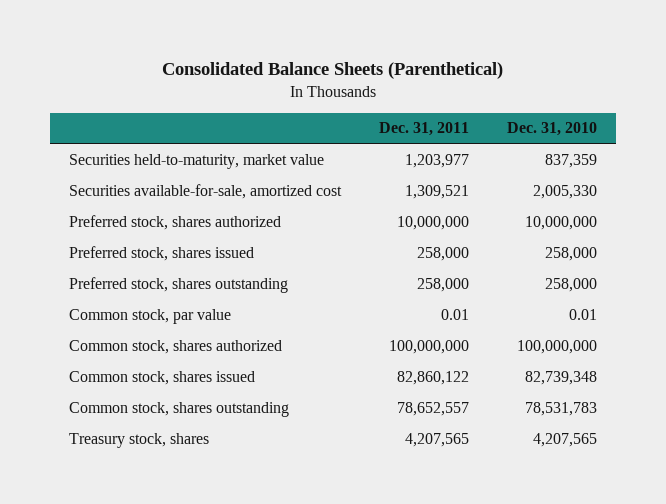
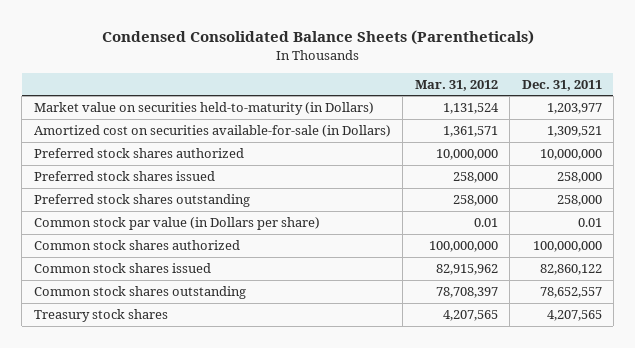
[161,62,503,80] Consolidated Balance Sheets (Parenthetical) -> [101,30,534,46] Condensed Consolidated Balance Sheets (Parentheticals)
[506,122,597,137] Dec. 31, 2010 -> none
none -> [414,79,498,91] Mar. 31, 2012
[69,153,325,169] Securities held-to-maturity, market value -> [33,101,374,115] Market value on securities held-to-maturity (in Dollars)
[69,183,343,199] Securities available-for-sale, amortized cost -> [33,124,391,137] Amortized cost on securities available-for-sale (in Dollars)
[69,214,282,230] Preferred stock, shares authorized -> [33,147,244,158] Preferred stock shares authorized
[69,245,255,261] Preferred stock, shares issued -> [33,170,215,181] Preferred stock shares issued
[69,276,289,293] Preferred stock, shares outstanding -> [33,193,250,207] Preferred stock shares outstanding
[69,308,232,324] Common stock, par value -> [33,216,320,230] Common stock par value (in Dollars per share)
[69,339,283,354] Common stock, shares authorized -> [33,239,240,250] Common stock shares authorized
[69,370,256,385] Common stock, shares issued -> [33,262,211,273] Common stock shares issued
[69,401,290,417] Common stock, shares outstanding -> [33,285,246,299] Common stock shares outstanding
[69,432,210,448] Treasury stock, shares -> [33,308,168,322] Treasury stock shares

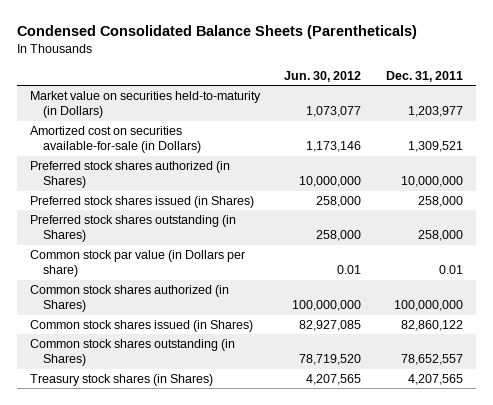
[414,79,498,91] Mar. 31, 2012 -> none
none -> [284,70,362,82] Jun. 30, 2012
[33,147,244,158] Preferred stock shares authorized -> [29,160,230,189] Preferred stock shares authorized (in Shares)
[33,170,215,181] Preferred stock shares issued -> [29,195,254,208] Preferred stock shares issued (in Shares)
[33,193,250,207] Preferred stock shares outstanding -> [29,214,236,243] Preferred stock shares outstanding (in Shares)
[33,239,240,250] Common stock shares authorized -> [29,284,229,313] Common stock shares authorized (in Shares)
[33,262,211,273] Common stock shares issued -> [29,319,253,332] Common stock shares issued (in Shares)
[33,285,246,299] Common stock shares outstanding -> [29,338,235,367] Common stock shares outstanding (in Shares)
[33,308,168,322] Treasury stock shares -> [29,373,213,386] Treasury stock shares (in Shares)

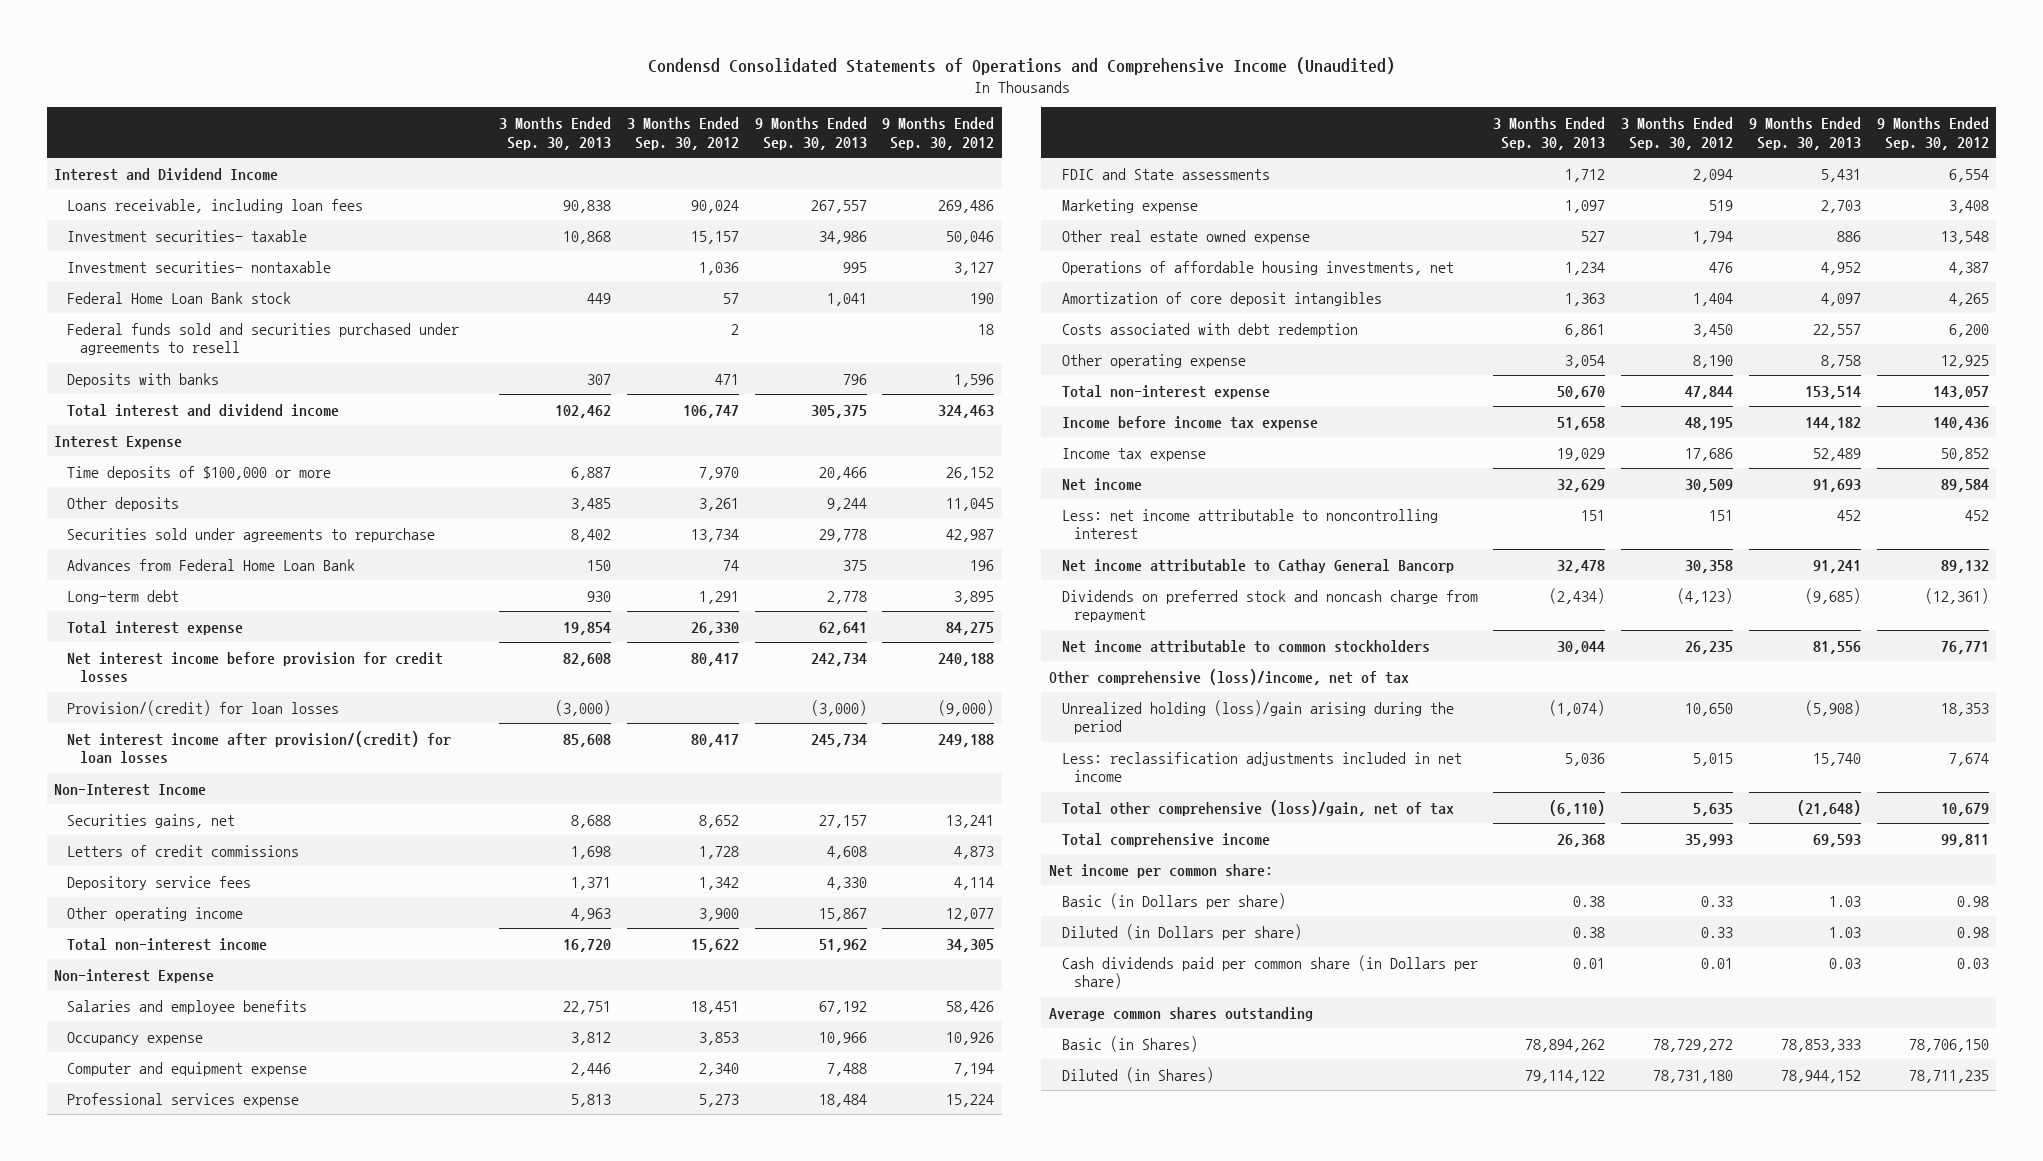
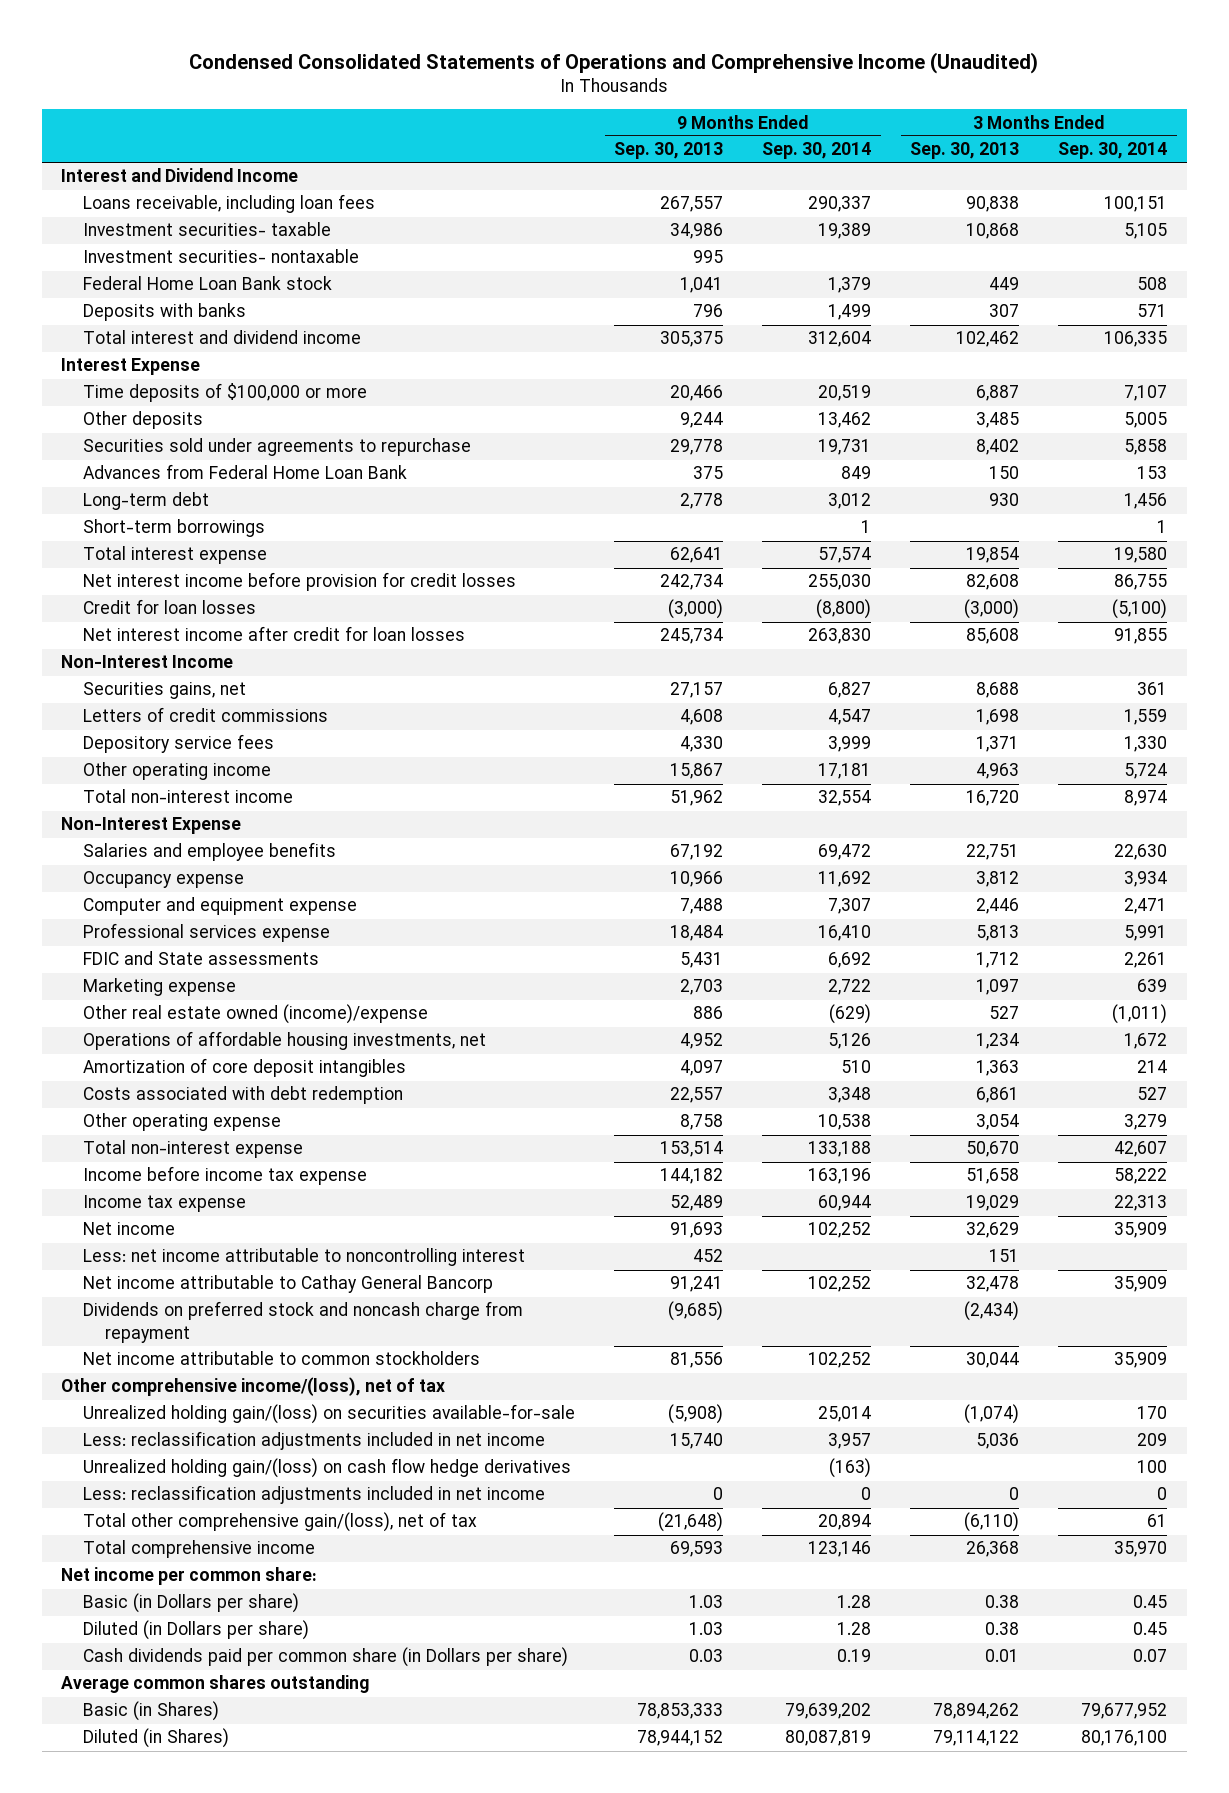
[647,56,1395,75] Condensd Consolidated Statements of Operations and Comprehensive Income (Unaudited) -> [189,51,1039,74] Condensed Consolidated Statements of Operations and Comprehensive Income (Unaudited)
[626,116,739,150] 3 Months Ended Sep. 30, 2012 -> none
[882,116,995,150] 9 Months Ended Sep. 30, 2012 -> none
none -> [762,142,872,160] Sep. 30, 2014
none -> [1058,142,1168,160] Sep. 30, 2014
[67,322,460,356] Federal funds sold and securities purchased under agreements to resell -> none
none -> [83,519,266,538] Short-term borrowings
[67,699,340,716] Provision/(credit) for loan losses -> [83,599,257,615] Credit for loan losses
[67,730,452,764] Net interest income after provision/(credit) for loan losses -> [83,626,466,642] Net interest income after credit for loan losses
[54,968,215,983] Non-interest Expense -> [61,817,242,835] Non-Interest Expense
[1061,229,1310,244] Other real estate owned expense -> [83,1004,429,1025] Other real estate owned (income)/expense
[1048,668,1409,685] Other comprehensive (loss)/income, net of tax -> [61,1377,446,1397] Other comprehensive income/(loss), net of tax
[1061,699,1454,735] Unrealized holding (loss)/gain arising during the period -> [83,1404,576,1425] Unrealized holding gain/(loss) on securities available-for-sale
none -> [83,1458,572,1479] Unrealized holding gain/(loss) on cash flow hedge derivatives
none -> [83,1485,546,1505] Less: reclassification adjustments included in net income
[1061,799,1454,816] Total other comprehensive (loss)/gain, net of tax -> [83,1512,478,1533] Total other comprehensive gain/(loss), net of tax

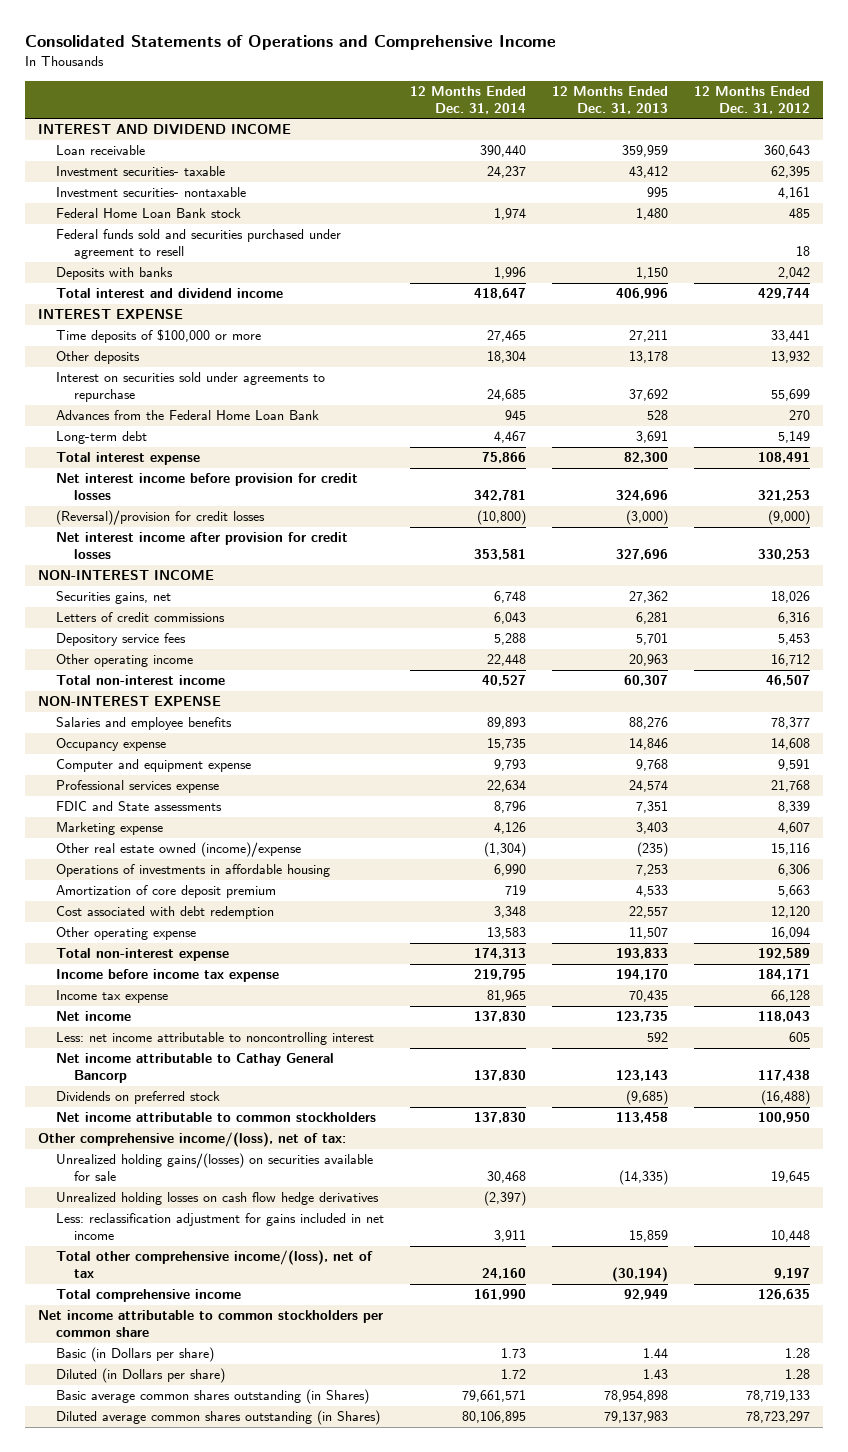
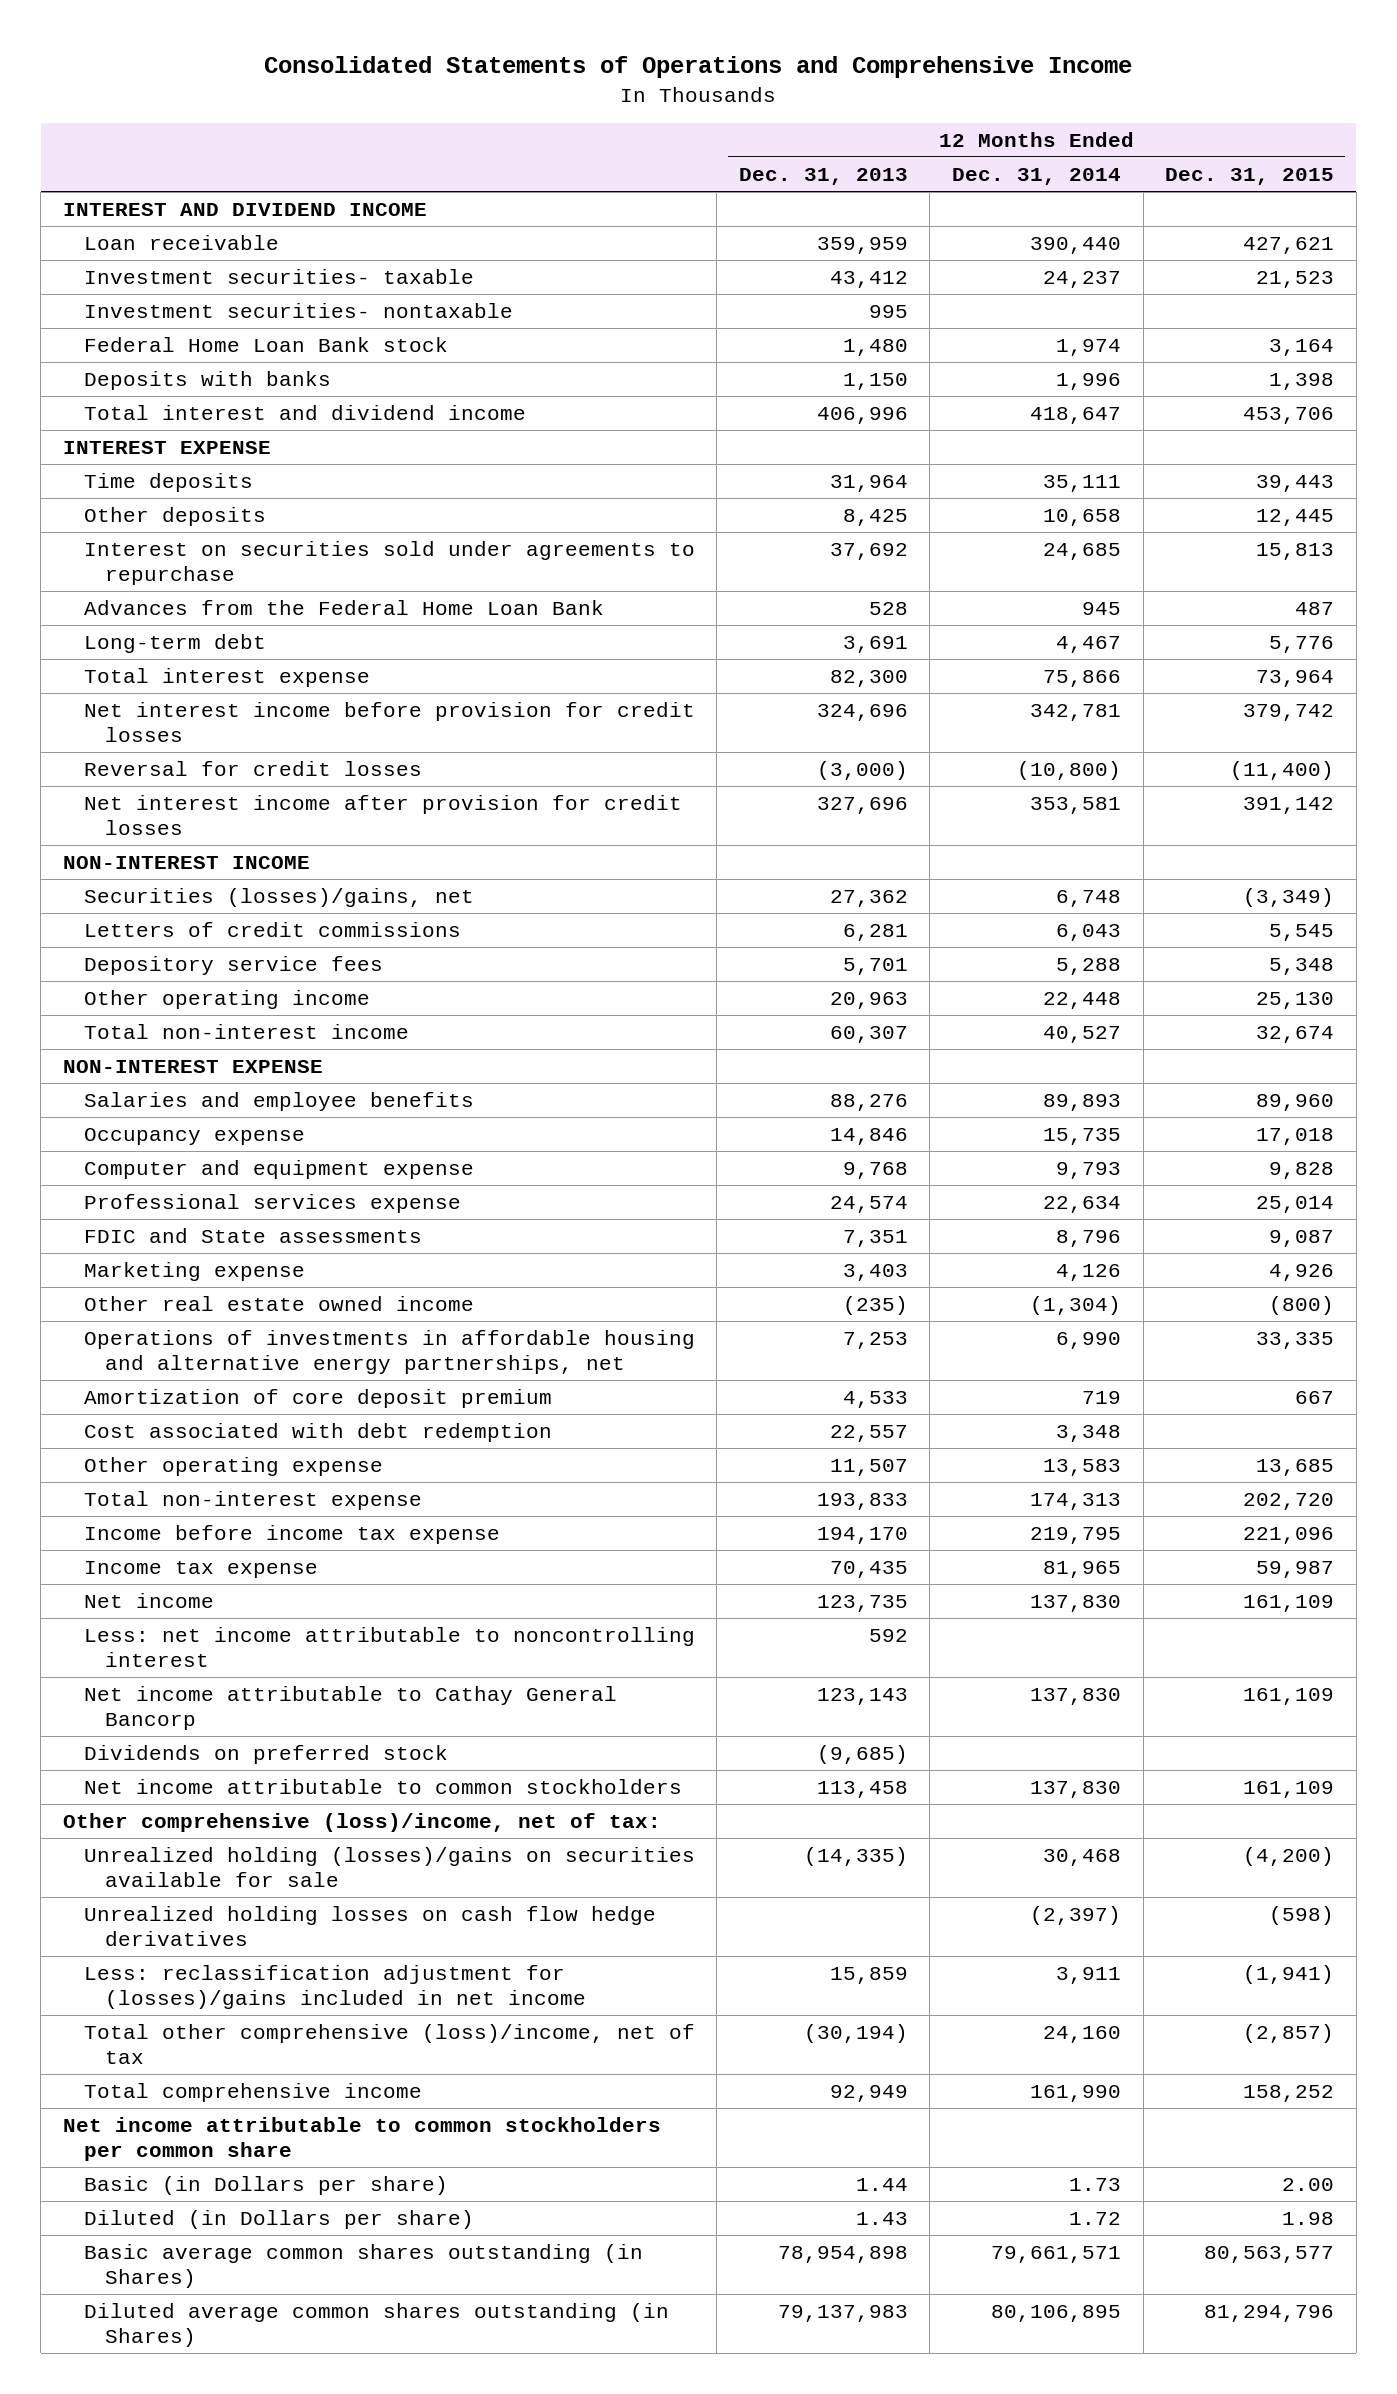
[693,85,810,115] 12 Months Ended Dec. 31, 2012 -> none
none -> [1165,167,1335,185] Dec. 31, 2015
[56,229,342,260] Federal funds sold and securities purchased under agreement to resell -> none
[56,329,262,344] Time deposits of $100,000 or more -> none
none -> [83,473,253,493] Time deposits
[487,351,527,364] 18,304 -> [1043,509,1122,527] 10,658
[628,351,668,364] 13,178 -> [842,509,908,527] 8,425
[56,510,266,526] (Reversal)/provision for credit losses -> [83,761,422,777] Reversal for credit losses
[56,591,172,605] Securities gains, net -> [83,888,474,908] Securities (losses)/gains, net
[56,842,302,858] Other real estate owned (income)/expense -> [83,1296,474,1312] Other real estate owned income
[56,864,331,878] Operations of investments in affordable housing -> [83,1330,695,1374] Operations of investments in affordable housing and alternative energy partnerships, net
[38,1132,347,1148] Other comprehensive income/(loss), net of tax: -> [62,1813,661,1833] Other comprehensive (loss)/income, net of tax:
[56,1153,374,1182] Unrealized holding gains/(losses) on securities available for sale -> [83,1847,695,1887] Unrealized holding (losses)/gains on securities available for sale
[56,1213,385,1241] Less: reclassification adjustment for gains included in net income -> [83,1965,586,2009] Less: reclassification adjustment for (losses)/gains included in net income
[56,1250,374,1279] Total other comprehensive income/(loss), net of tax -> [83,2024,695,2064] Total other comprehensive (loss)/income, net of tax

